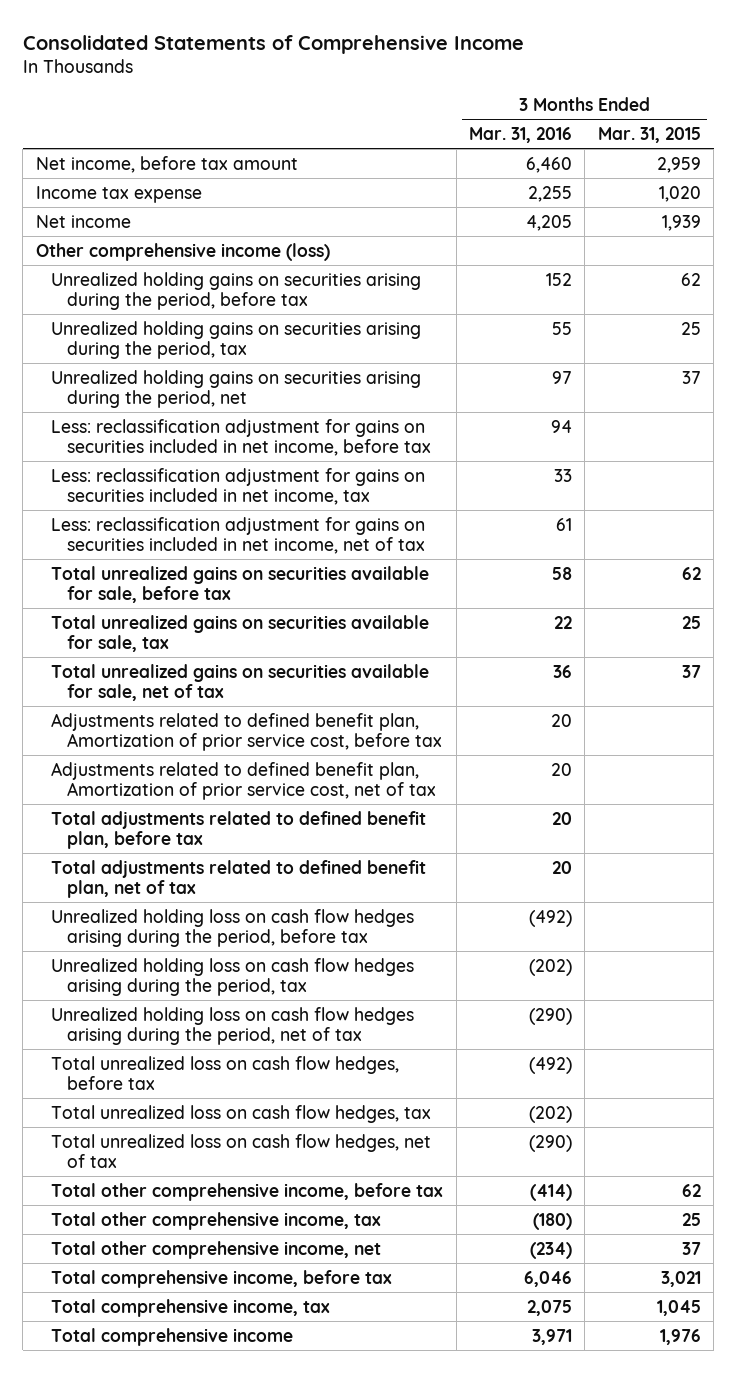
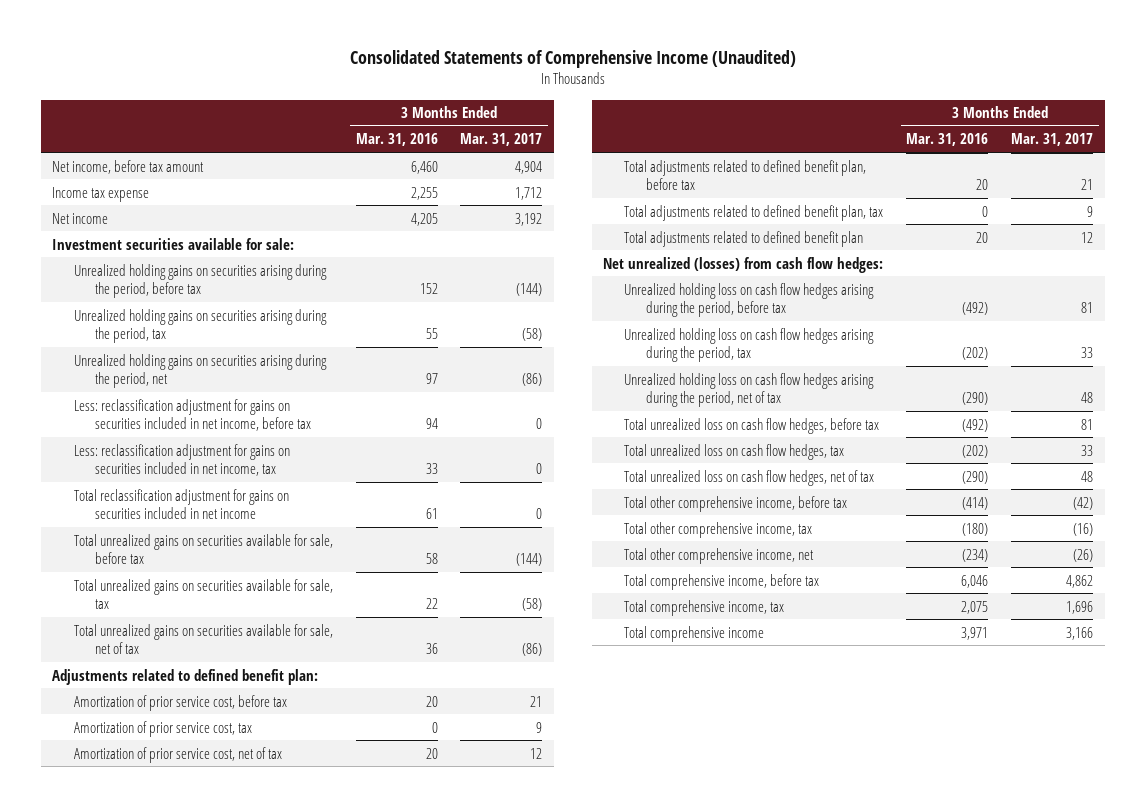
[22,34,524,54] Consolidated Statements of Comprehensive Income -> [349,50,796,69] Consolidated Statements of Comprehensive Income (Unaudited)
[597,126,701,143] Mar. 31, 2015 -> none
none -> [460,133,543,147] Mar. 31, 2017
[35,242,330,261] Other comprehensive income (loss) -> none
none -> [52,237,295,250] Investment securities available for sale:
[51,516,426,554] Less: reclassification adjustment for gains on securities included in net income, net of tax -> [73,488,289,520] Total reclassification adjustment for gains on securities included in net income
none -> [52,668,319,685] Adjustments related to defined benefit plan:
[51,712,442,751] Adjustments related to defined benefit plan, Amortization of prior service cost, before tax -> [73,694,287,711] Amortization of prior service cost, before tax
none -> [73,720,252,737] Amortization of prior service cost, tax
[51,761,436,800] Adjustments related to defined benefit plan, Amortization of prior service cost, net of tax -> [73,746,282,763] Amortization of prior service cost, net of tax
none -> [624,204,884,221] Total adjustments related to defined benefit plan, tax
[51,859,427,898] Total adjustments related to defined benefit plan, net of tax -> [624,230,864,247] Total adjustments related to defined benefit plan
none -> [603,256,884,273] Net unrealized (losses) from cash flow hedges:

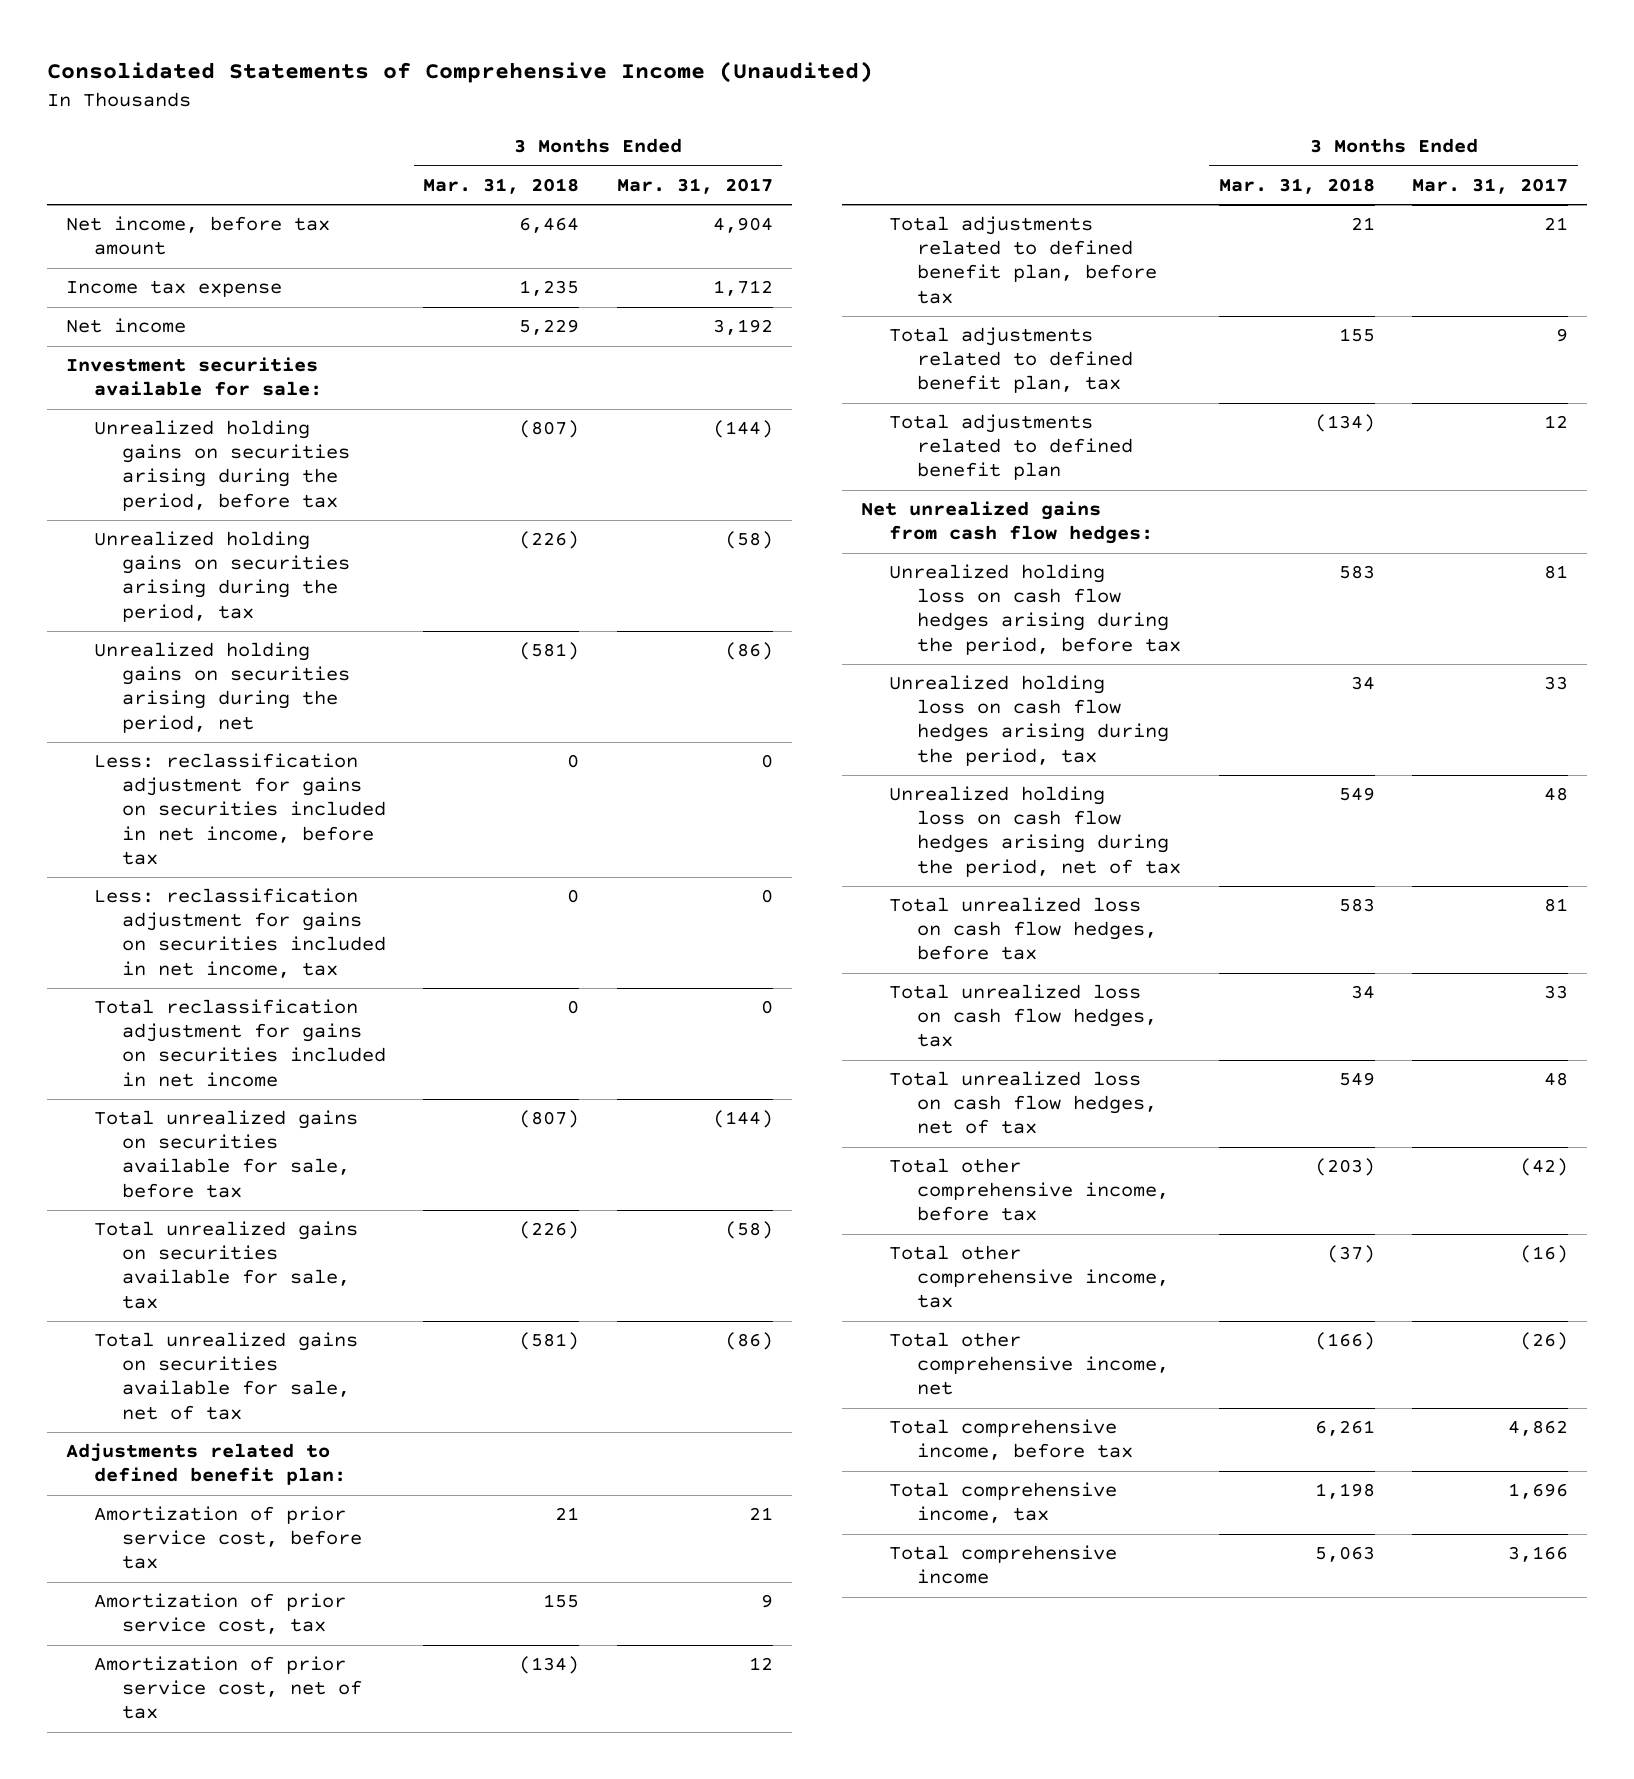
[355,133,438,147] Mar. 31, 2016 -> none
none -> [423,177,580,194] Mar. 31, 2018
[603,256,884,273] Net unrealized (losses) from cash flow hedges: -> [861,501,1154,545] Net unrealized gains from cash flow hedges:

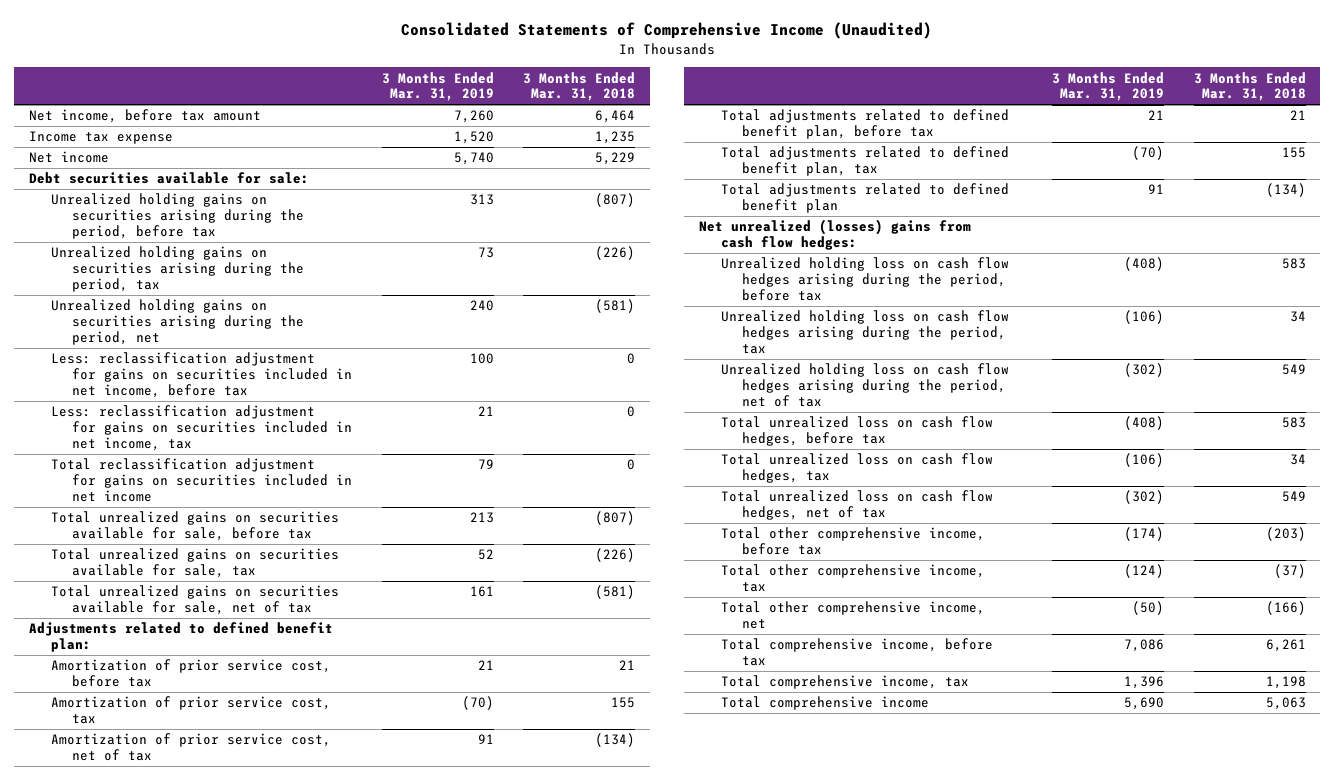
[616,177,773,194] Mar. 31, 2017 -> none
none -> [381,71,494,102] 3 Months Ended Mar. 31, 2019
[65,357,322,397] Investment securities available for sale: -> [28,172,309,185] Debt securities available for sale:
[861,501,1154,545] Net unrealized gains from cash flow hedges: -> [699,219,972,251] Net unrealized (losses) gains from cash flow hedges:

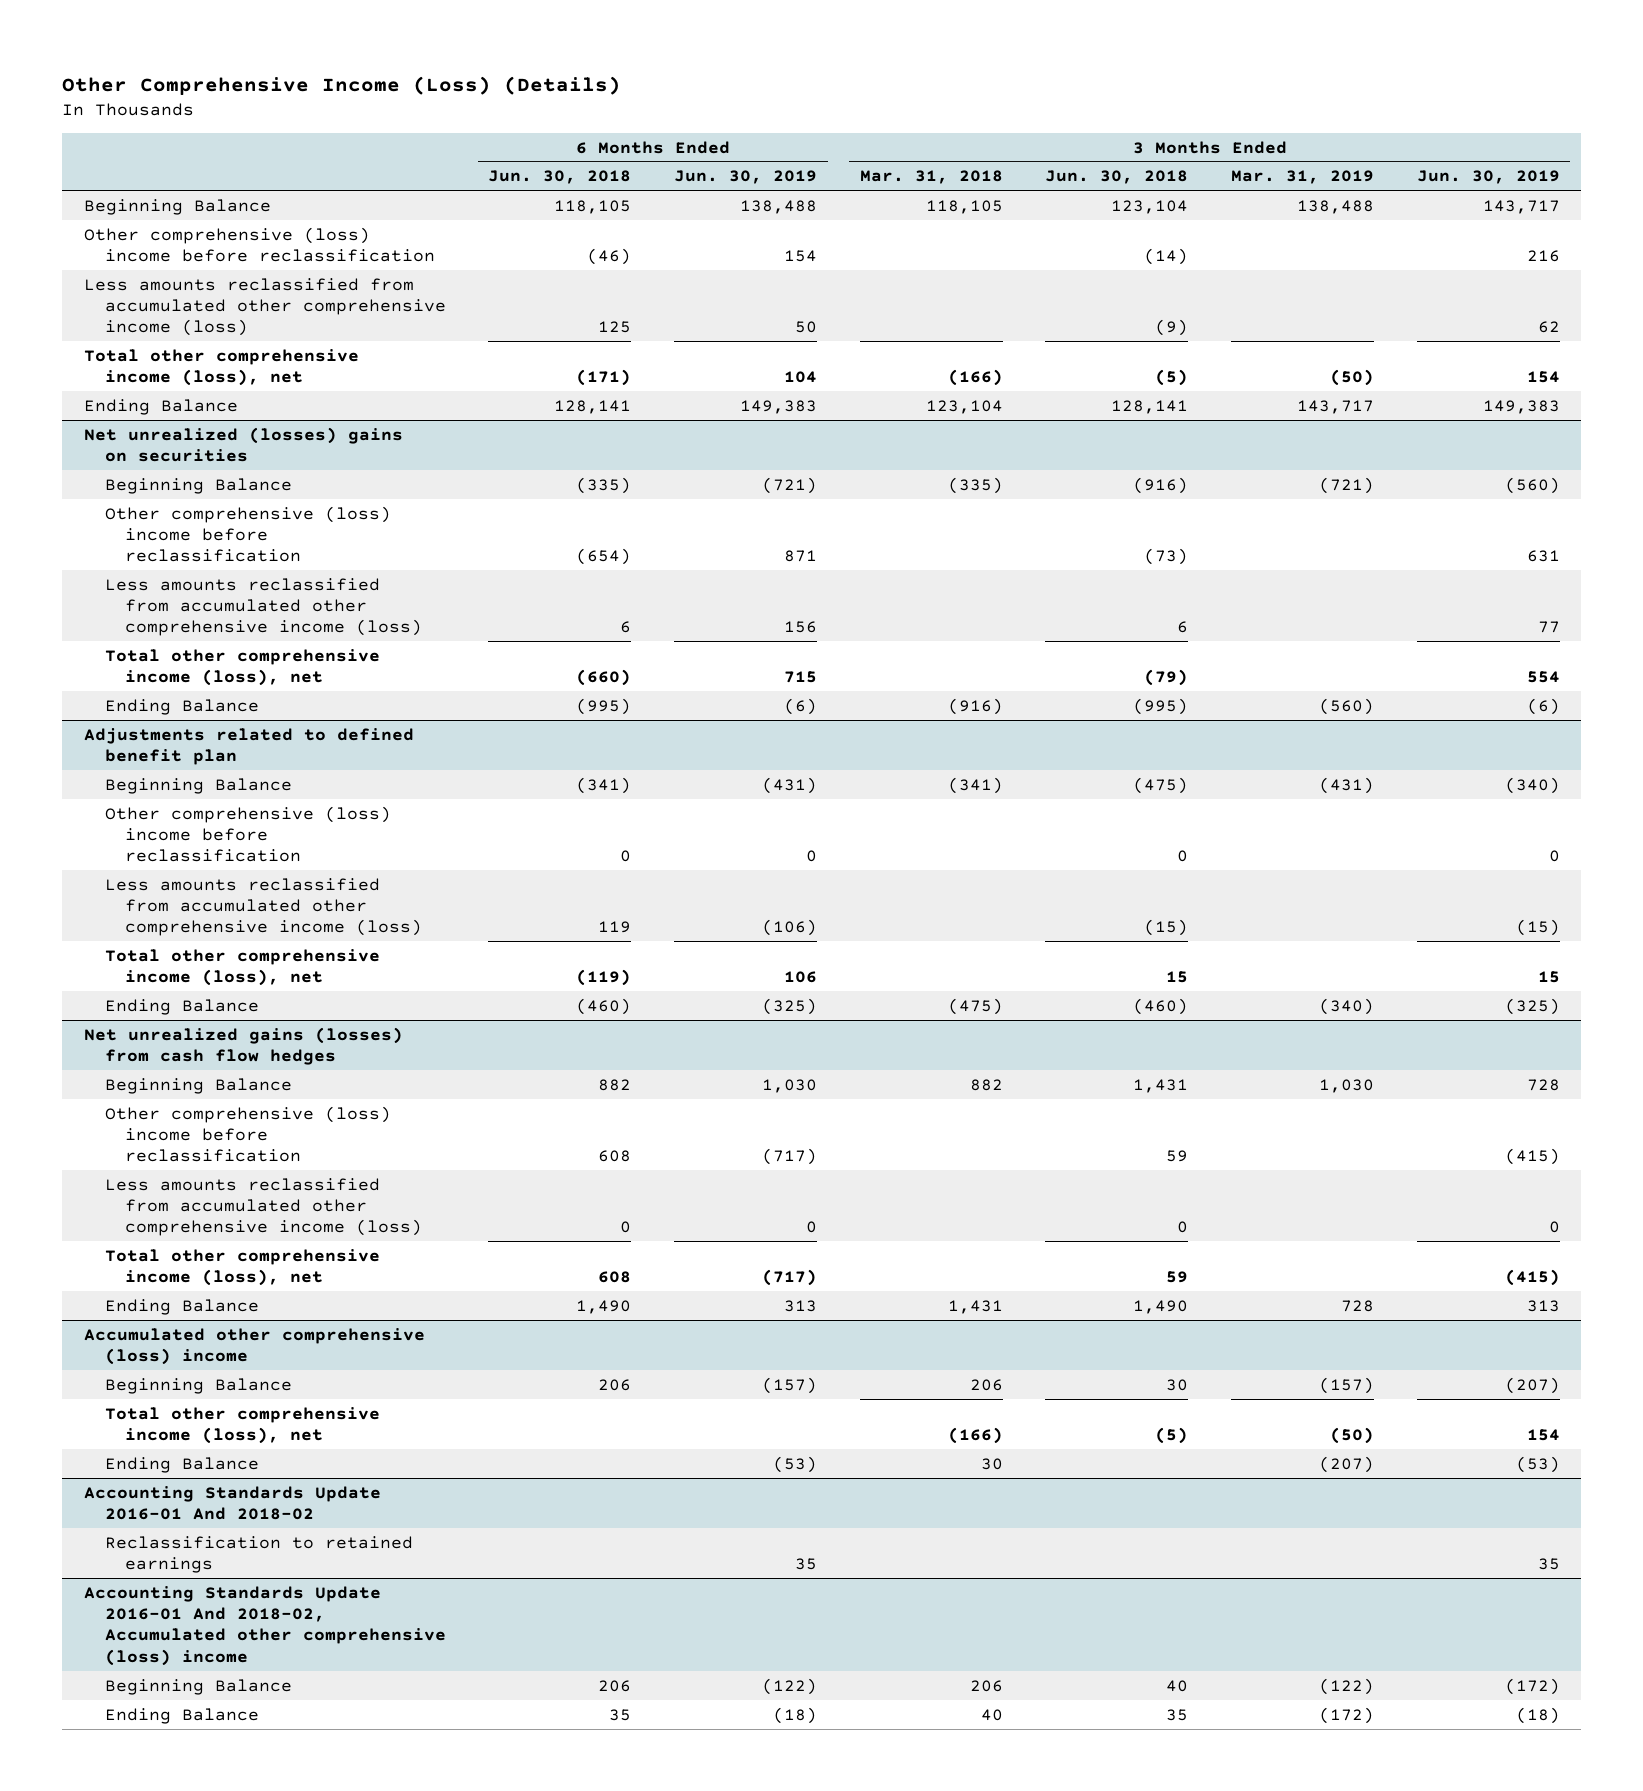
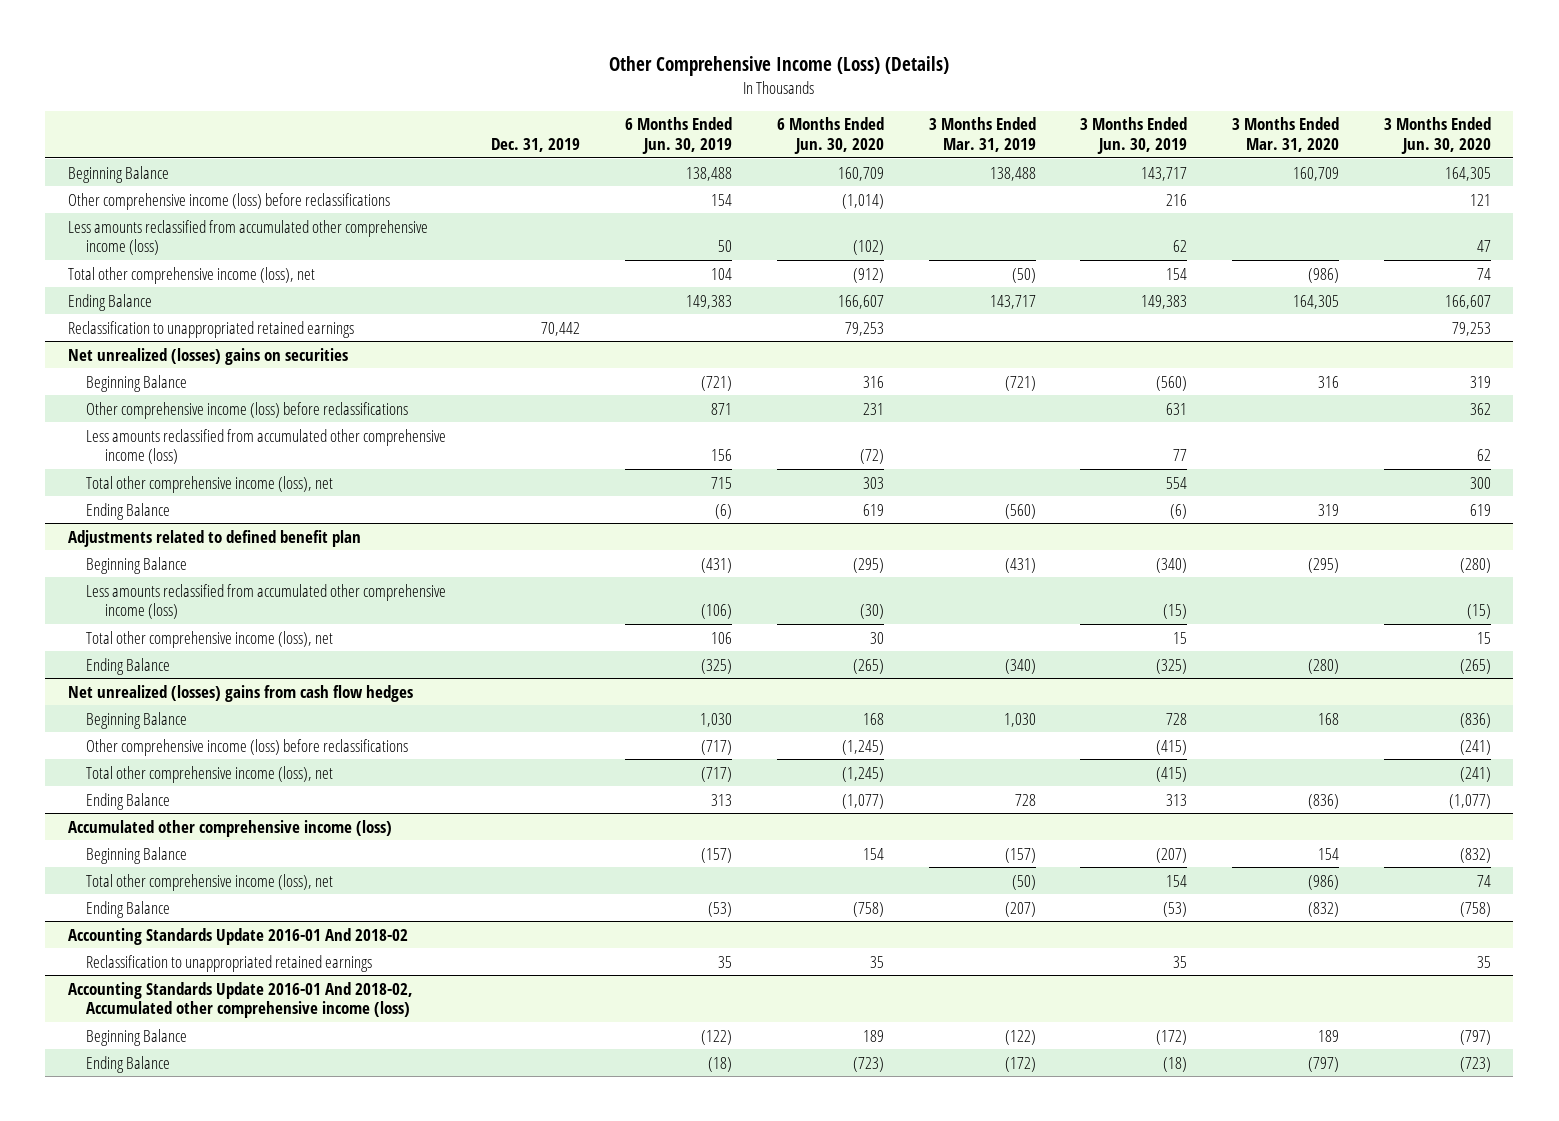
[488,170,632,185] Jun. 30, 2018 -> none
[859,170,1003,185] Mar. 31, 2018 -> none
[1045,170,1189,185] Jun. 30, 2018 -> none
none -> [491,137,581,152] Dec. 31, 2019
none -> [776,117,884,154] 6 Months Ended Jun. 30, 2020
none -> [1232,117,1340,152] 3 Months Ended Mar. 31, 2020
none -> [1383,117,1491,154] 3 Months Ended Jun. 30, 2020
[83,226,435,263] Other comprehensive (loss) income before reclassification -> [67,192,390,210] Other comprehensive income (loss) before reclassifications
none -> [67,320,354,338] Reclassification to unappropriated retained earnings
[104,505,391,563] Other comprehensive (loss) income before reclassification -> [86,401,409,419] Other comprehensive income (loss) before reclassifications
[104,805,391,863] Other comprehensive (loss) income before reclassification -> none
[83,1026,403,1066] Net unrealized gains (losses) from cash flow hedges -> [67,684,413,702] Net unrealized (losses) gains from cash flow hedges
[104,1177,423,1237] Less amounts reclassified from accumulated other comprehensive income (loss) -> none
[104,1105,391,1163] Other comprehensive (loss) income before reclassification -> [86,738,409,756] Other comprehensive income (loss) before reclassifications
[83,1327,425,1366] Accumulated other comprehensive (loss) income -> [67,819,392,837] Accumulated other comprehensive income (loss)
[104,1535,413,1574] Reclassification to retained earnings -> [86,954,373,972] Reclassification to unappropriated retained earnings
[83,1585,446,1666] Accounting Standards Update 2016-01 And 2018-02, Accumulated other comprehensive (loss) income -> [67,981,413,1019] Accounting Standards Update 2016-01 And 2018-02, Accumulated other comprehensive income (loss)

